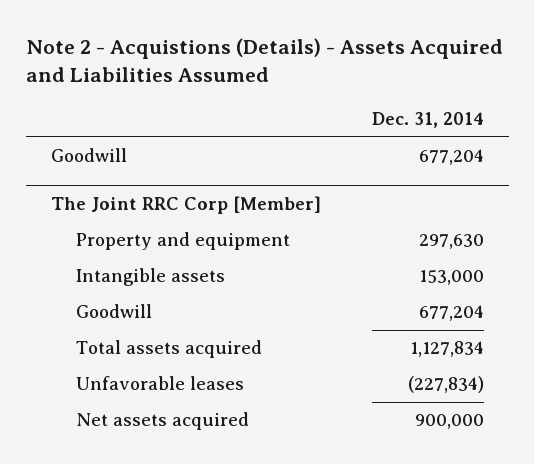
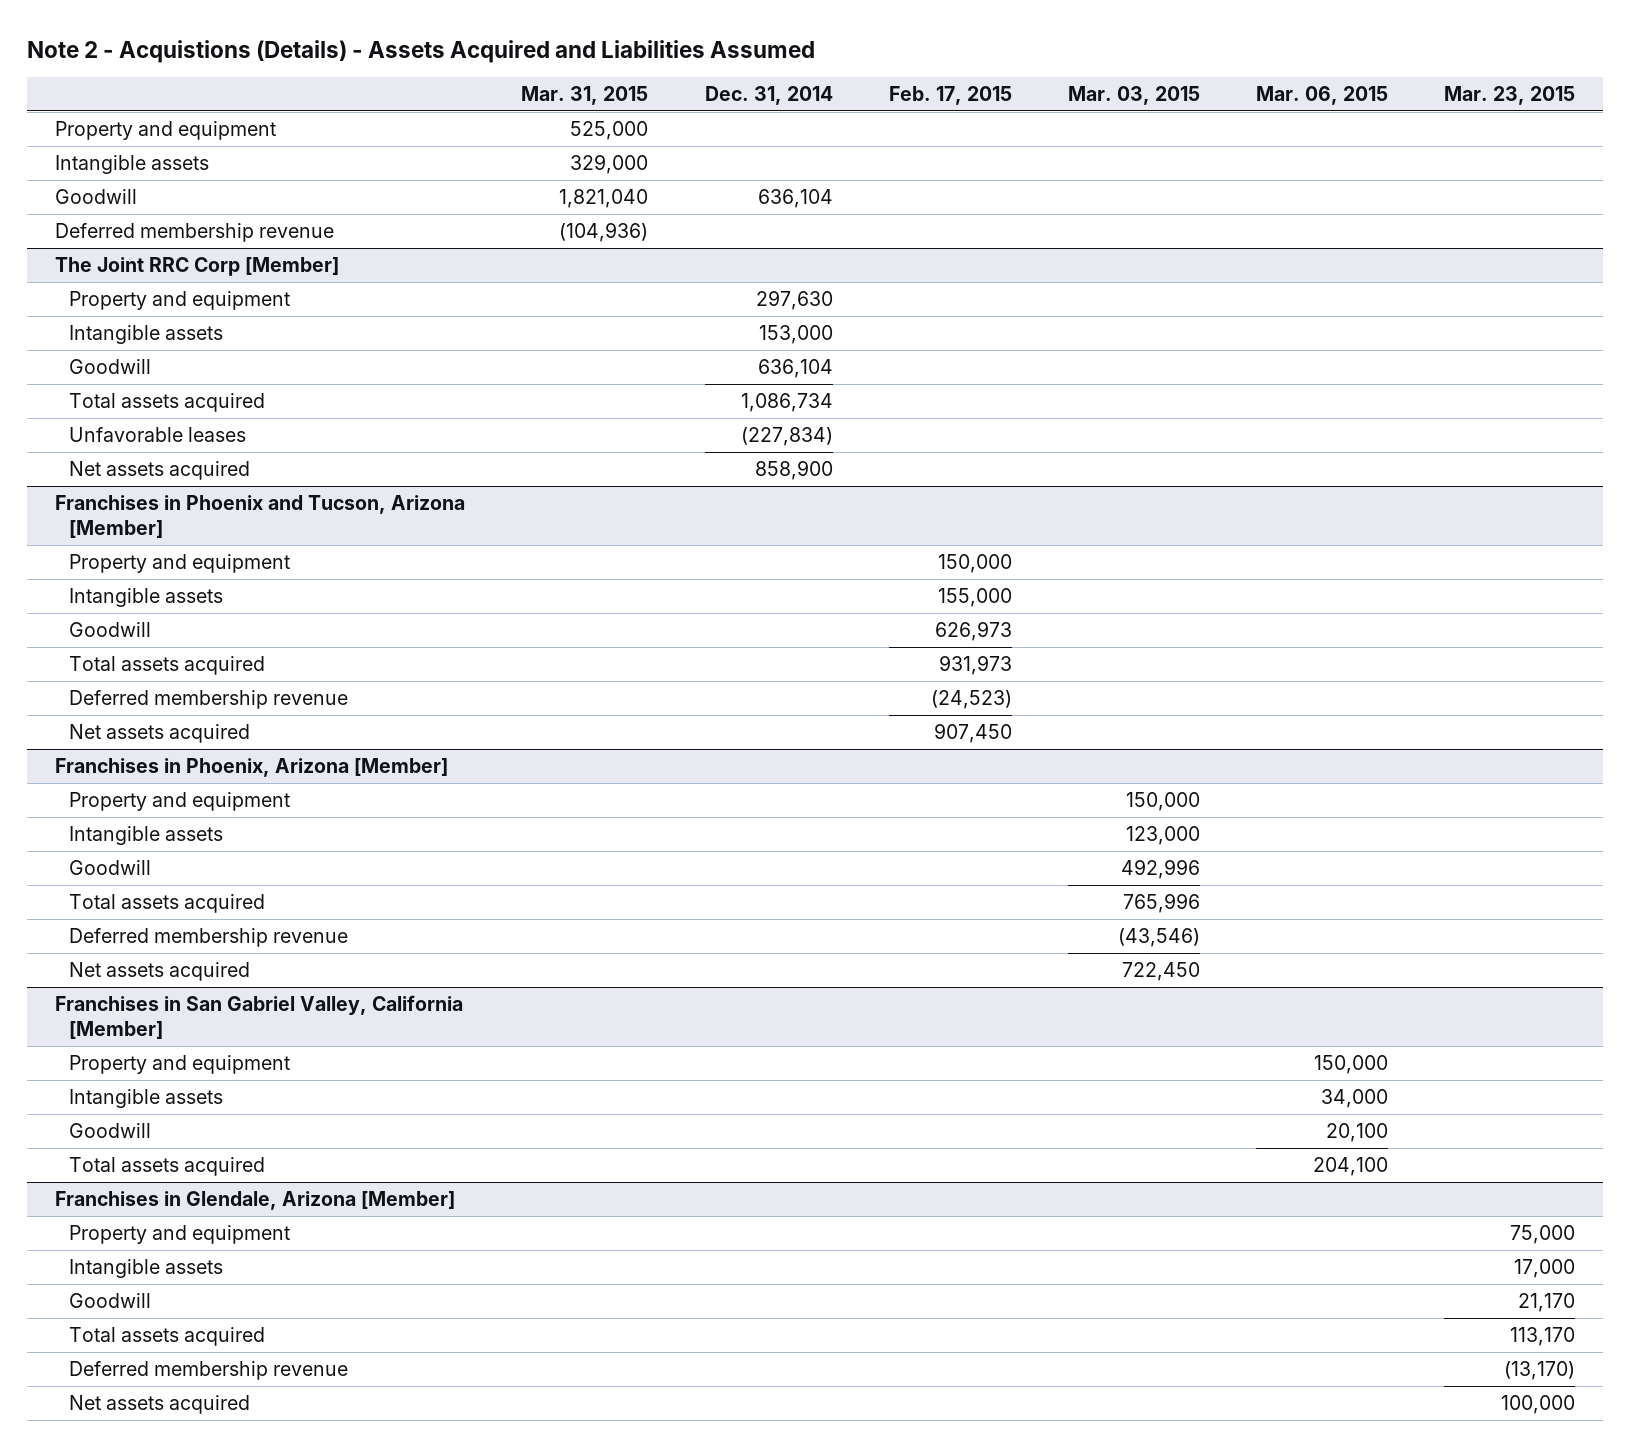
none -> [521,86,649,106] Mar. 31, 2015
none -> [888,86,1012,106] Feb. 17, 2015
none -> [1067,86,1200,106] Mar. 03, 2015
none -> [1256,86,1389,106] Mar. 06, 2015
none -> [1444,86,1576,106] Mar. 23, 2015
none -> [55,120,277,140] Property and equipment
none -> [55,154,210,174] Intangible assets
[418,149,484,166] 677,204 -> [757,188,833,208] 636,104
none -> [55,222,335,242] Deferred membership revenue
[418,305,484,322] 677,204 -> [757,358,833,378] 636,104
[409,341,484,358] 1,127,834 -> [740,392,833,412] 1,086,734
[414,414,484,430] 900,000 -> [754,459,833,480] 858,900
none -> [55,494,466,539] Franchises in Phoenix and Tucson, Arizona [Member]
none -> [69,553,291,573] Property and equipment
none -> [69,587,224,607] Intangible assets
none -> [69,621,152,637] Goodwill
none -> [69,655,266,675] Total assets acquired
none -> [69,689,349,709] Deferred membership revenue
none -> [69,723,251,743] Net assets acquired
none -> [55,757,449,777] Franchises in Phoenix, Arizona [Member]
none -> [69,791,291,811] Property and equipment
none -> [69,825,224,845] Intangible assets
none -> [69,859,152,875] Goodwill
none -> [69,893,266,913] Total assets acquired
none -> [69,927,349,947] Deferred membership revenue
none -> [69,961,251,981] Net assets acquired
none -> [55,994,464,1040] Franchises in San Gabriel Valley, California [Member]
none -> [69,1054,291,1074] Property and equipment
none -> [69,1088,224,1108] Intangible assets
none -> [69,1122,152,1138] Goodwill
none -> [69,1156,266,1176] Total assets acquired
none -> [55,1190,456,1210] Franchises in Glendale, Arizona [Member]
none -> [69,1224,291,1244] Property and equipment
none -> [69,1258,224,1278] Intangible assets
none -> [69,1292,152,1308] Goodwill
none -> [69,1326,266,1346] Total assets acquired
none -> [69,1360,349,1380] Deferred membership revenue
none -> [69,1394,251,1414] Net assets acquired

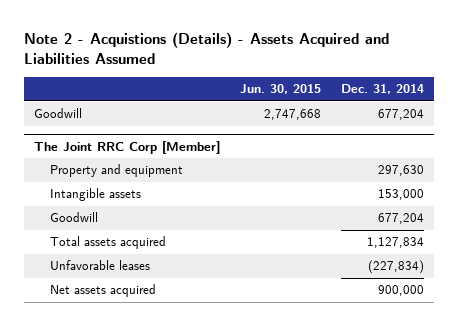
[521,86,649,106] Mar. 31, 2015 -> none
[888,86,1012,106] Feb. 17, 2015 -> none
[1067,86,1200,106] Mar. 03, 2015 -> none
[1256,86,1389,106] Mar. 06, 2015 -> none
[1444,86,1576,106] Mar. 23, 2015 -> none
none -> [240,84,322,95] Jun. 30, 2015
[55,120,277,140] Property and equipment -> none
[55,154,210,174] Intangible assets -> none
[55,222,335,242] Deferred membership revenue -> none
[757,188,833,208] 636,104 -> [378,109,425,121] 677,204
[757,358,833,378] 636,104 -> [378,213,425,225] 677,204
[740,392,833,412] 1,086,734 -> [367,237,425,249] 1,127,834
[55,494,466,539] Franchises in Phoenix and Tucson, Arizona [Member] -> none
[69,553,291,573] Property and equipment -> none
[69,587,224,607] Intangible assets -> none
[69,621,152,637] Goodwill -> none
[69,655,266,675] Total assets acquired -> none
[69,689,349,709] Deferred membership revenue -> none
[69,723,251,743] Net assets acquired -> none
[55,757,449,777] Franchises in Phoenix, Arizona [Member] -> none
[69,791,291,811] Property and equipment -> none
[69,825,224,845] Intangible assets -> none
[69,859,152,875] Goodwill -> none
[69,893,266,913] Total assets acquired -> none
[69,927,349,947] Deferred membership revenue -> none
[69,961,251,981] Net assets acquired -> none
[55,994,464,1040] Franchises in San Gabriel Valley, California [Member] -> none
[69,1054,291,1074] Property and equipment -> none
[69,1088,224,1108] Intangible assets -> none
[69,1122,152,1138] Goodwill -> none
[69,1156,266,1176] Total assets acquired -> none
[55,1190,456,1210] Franchises in Glendale, Arizona [Member] -> none
[69,1224,291,1244] Property and equipment -> none
[69,1258,224,1278] Intangible assets -> none
[69,1292,152,1308] Goodwill -> none
[69,1326,266,1346] Total assets acquired -> none
[69,1360,349,1380] Deferred membership revenue -> none
[69,1394,251,1414] Net assets acquired -> none
[754,459,833,480] 858,900 -> [378,285,425,297] 900,000

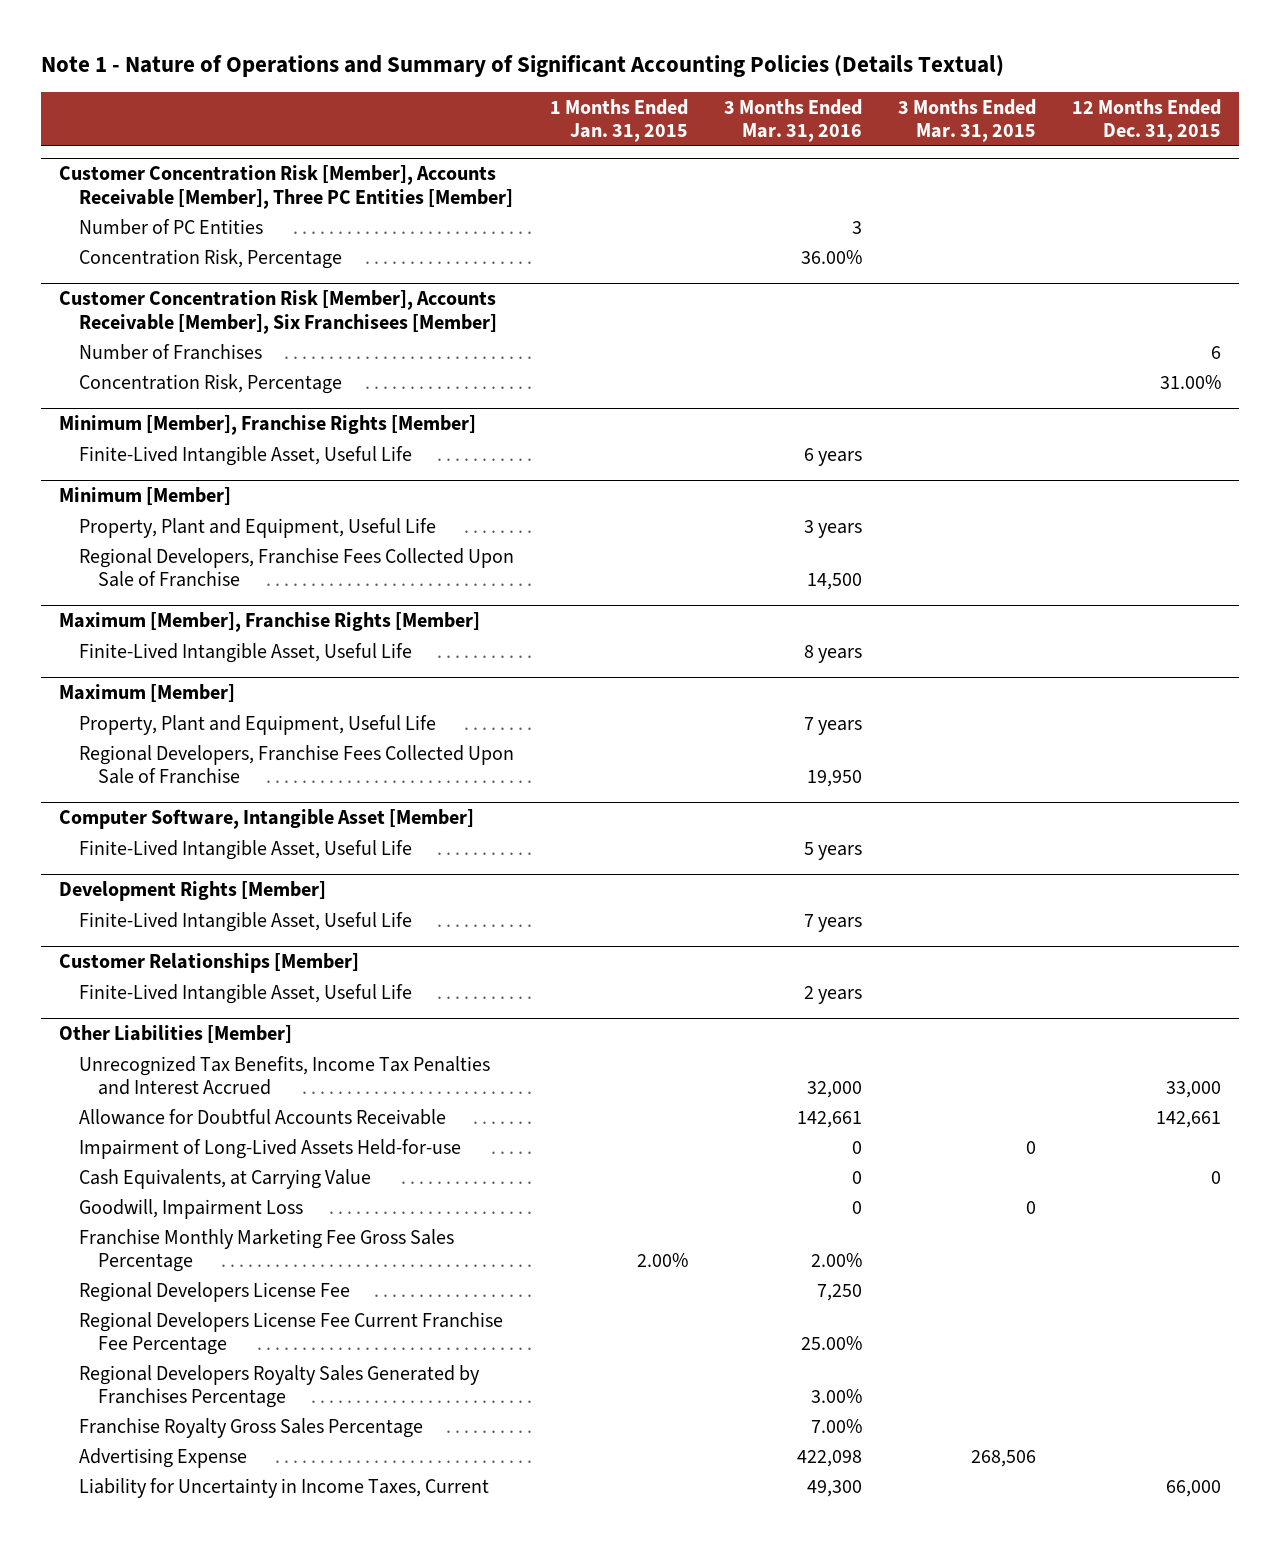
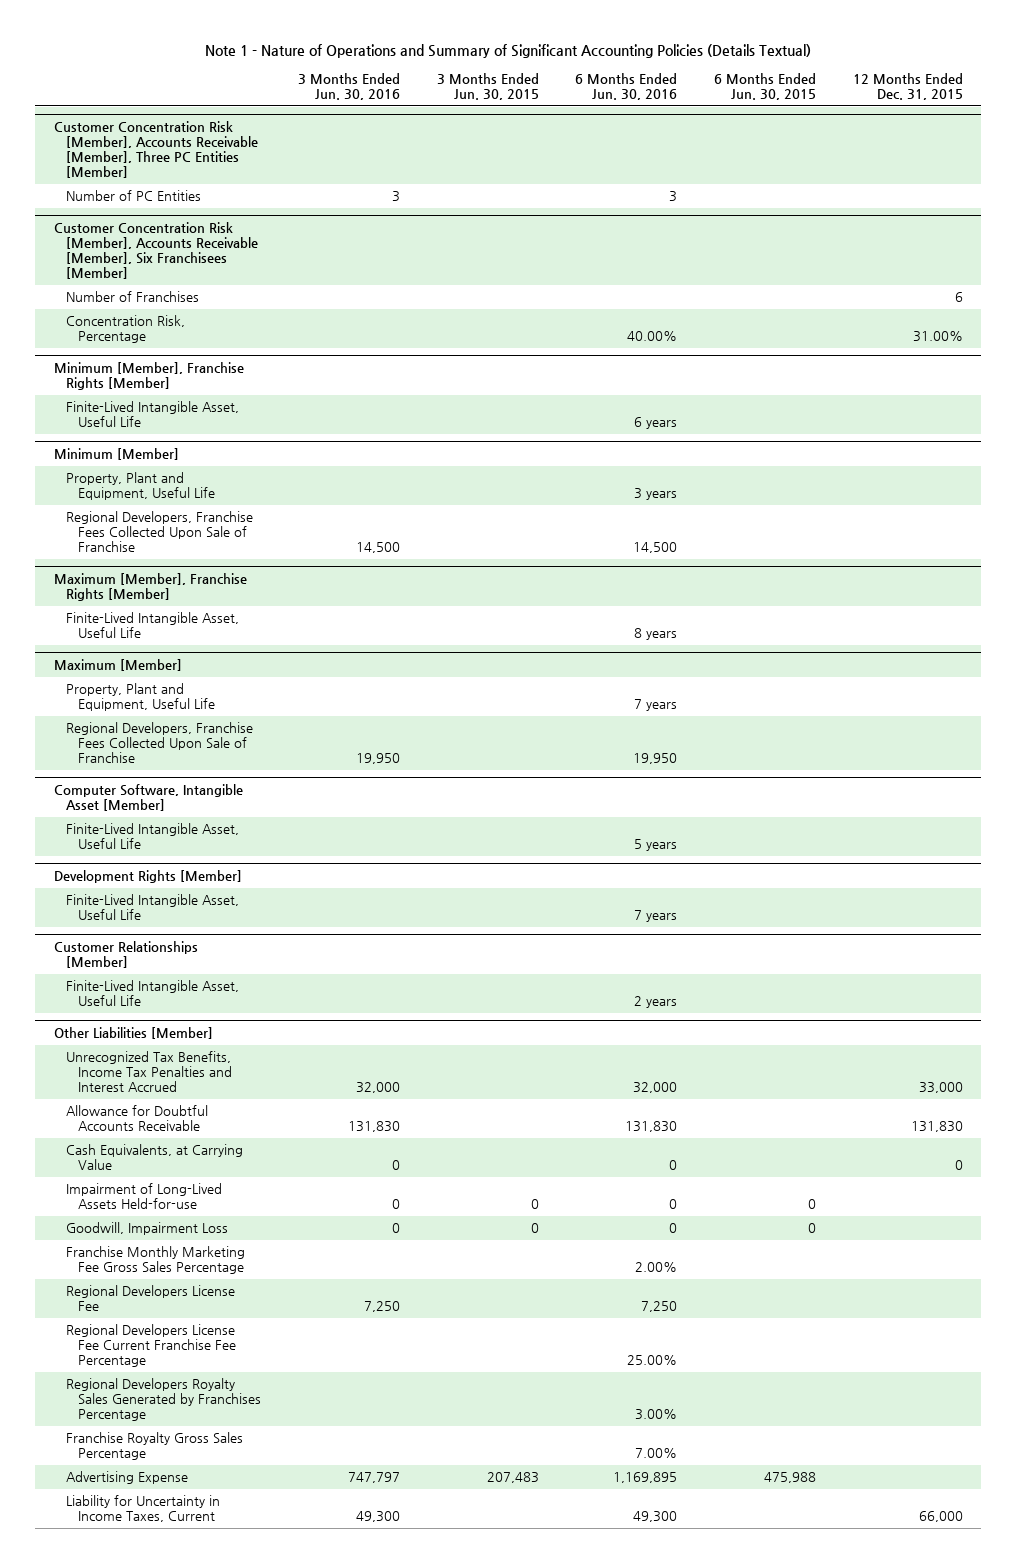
[549,98,688,143] 1 Months Ended Jan. 31, 2015 -> none
[723,98,862,143] 3 Months Ended Mar. 31, 2016 -> none
[897,98,1036,143] 3 Months Ended Mar. 31, 2015 -> none
none -> [297,73,400,101] 3 Months Ended Jun. 30, 2016
none -> [436,73,539,101] 3 Months Ended Jun. 30, 2015
none -> [575,73,678,101] 6 Months Ended Jun. 30, 2016
none -> [714,73,817,101] 6 Months Ended Jun. 30, 2015
[78,248,342,269] Concentration Risk, Percentage -> none
[1155,1110,1221,1128] 142,661 -> [910,1121,963,1133] 131,830
[78,1138,461,1159] Impairment of Long-Lived Assets Held-for-use -> [66,1183,223,1210] Impairment of Long-Lived Assets Held-for-use

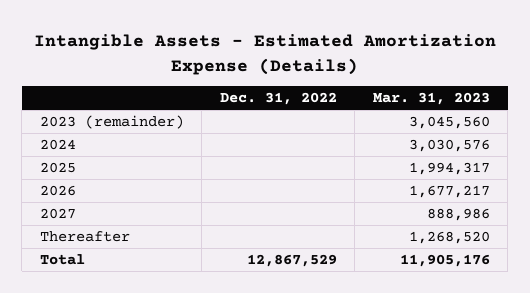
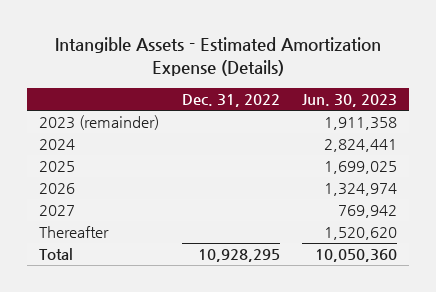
[372,92,490,106] Mar. 31, 2023 -> none
none -> [302,94,398,108] Jun. 30, 2023
[246,254,337,268] 12,867,529 -> [197,249,280,263] 10,928,295

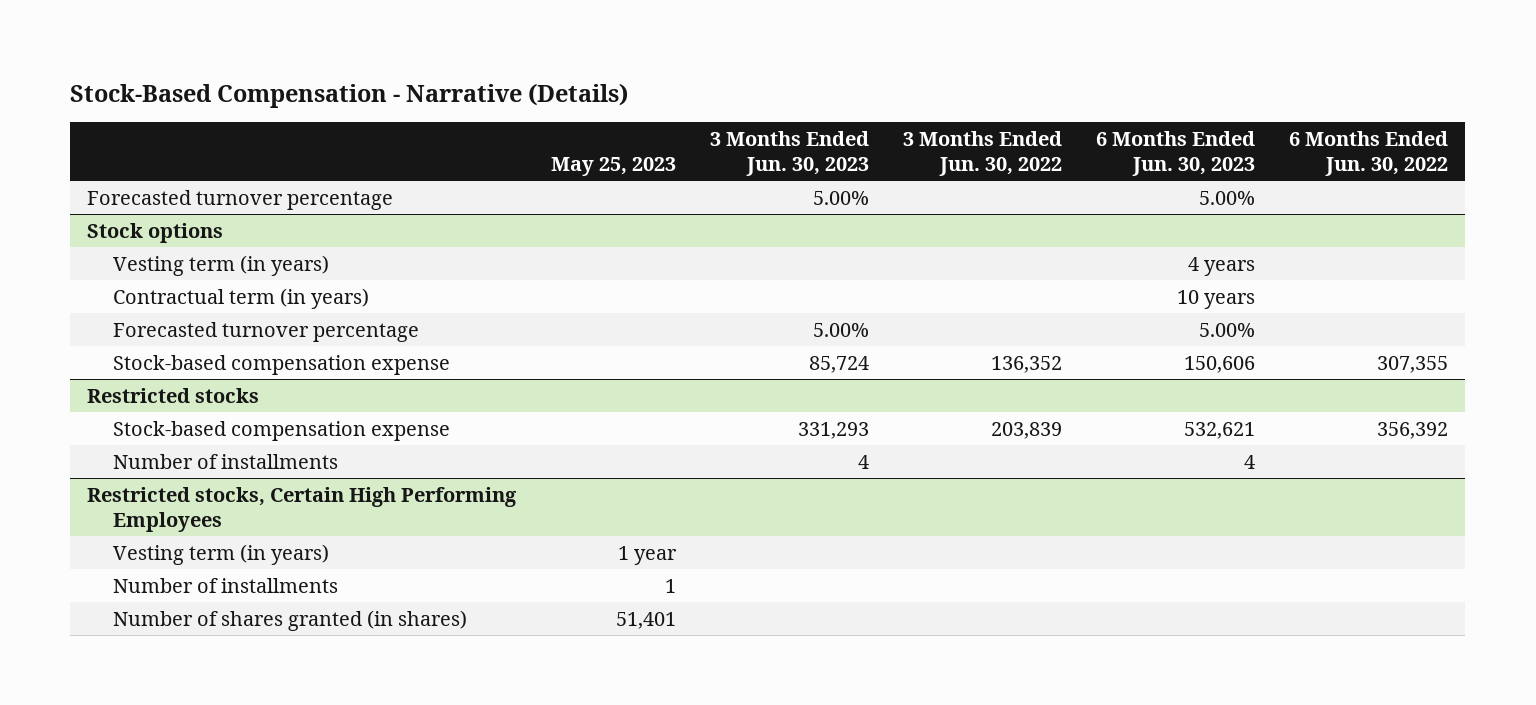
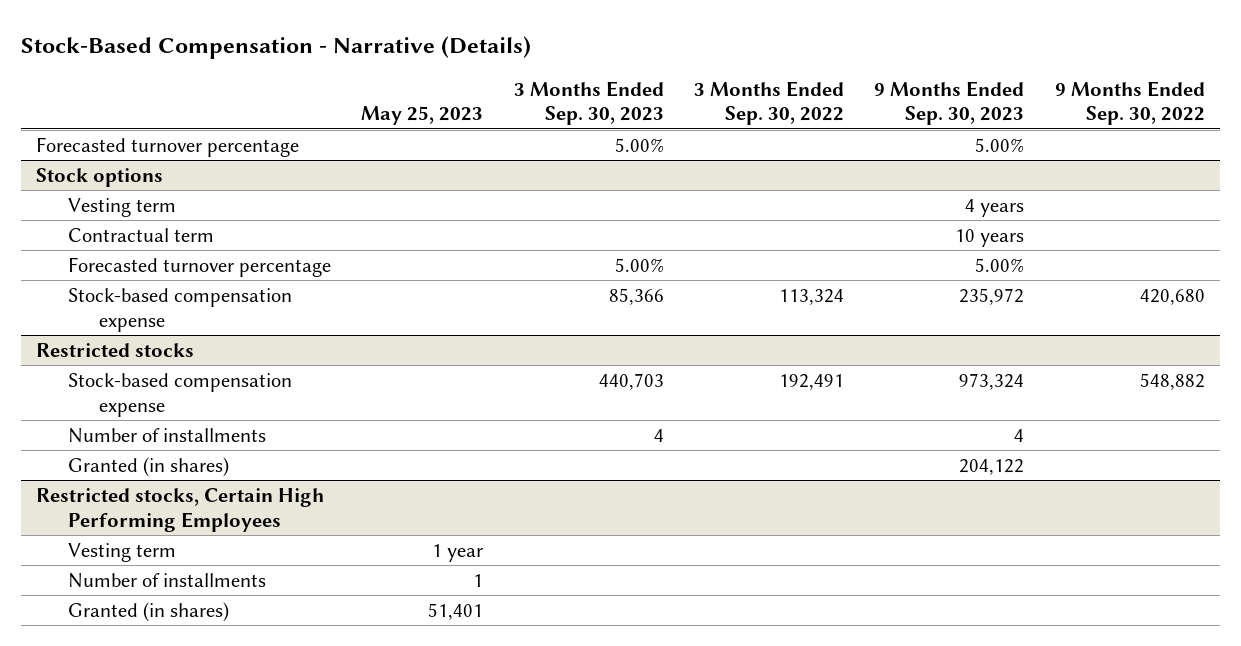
[709,131,869,177] 3 Months Ended Jun. 30, 2023 -> none
[902,131,1062,177] 3 Months Ended Jun. 30, 2022 -> none
[1096,131,1256,177] 6 Months Ended Jun. 30, 2023 -> none
[1289,131,1449,177] 6 Months Ended Jun. 30, 2022 -> none
none -> [513,80,664,126] 3 Months Ended Sep. 30, 2023
none -> [693,80,844,126] 3 Months Ended Sep. 30, 2022
none -> [874,80,1025,126] 9 Months Ended Sep. 30, 2023
none -> [1054,80,1205,126] 9 Months Ended Sep. 30, 2022
[112,254,329,276] Vesting term (in years) -> [67,197,176,217] Vesting term
[112,287,369,309] Contractual term (in years) -> [67,227,214,242] Contractual term
none -> [67,456,229,477] Granted (in shares)
[112,543,329,565] Vesting term (in years) -> [67,542,176,562] Vesting term
[112,609,467,631] Number of shares granted (in shares) -> [67,601,229,622] Granted (in shares)

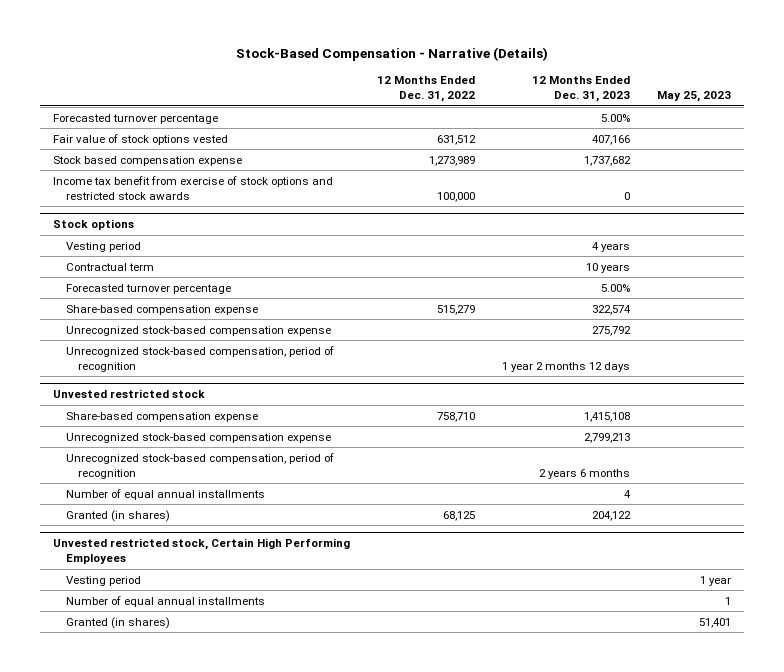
[513,80,664,126] 3 Months Ended Sep. 30, 2023 -> none
[693,80,844,126] 3 Months Ended Sep. 30, 2022 -> none
[874,80,1025,126] 9 Months Ended Sep. 30, 2023 -> none
[1054,80,1205,126] 9 Months Ended Sep. 30, 2022 -> none
none -> [377,76,476,103] 12 Months Ended Dec. 31, 2022
none -> [531,76,630,103] 12 Months Ended Dec. 31, 2023
none -> [53,133,229,145] Fair value of stock options vested
none -> [53,155,243,166] Stock based compensation expense
none -> [53,175,334,200] Income tax benefit from exercise of stock options and restricted stock awards
[67,197,176,217] Vesting term -> [65,241,141,252] Vesting period
[67,287,292,332] Stock-based compensation expense -> [65,304,258,315] Share-based compensation expense
none -> [65,325,331,336] Unrecognized stock-based compensation expense
none -> [65,345,334,372] Unrecognized stock-based compensation, period of recognition
[36,342,195,357] Restricted stocks -> [53,389,206,399] Unvested restricted stock
[67,372,292,417] Stock-based compensation expense -> [65,411,258,422] Share-based compensation expense
none -> [65,432,331,443] Unrecognized stock-based compensation expense
none -> [65,452,334,479] Unrecognized stock-based compensation, period of recognition
[67,427,266,443] Number of installments -> [65,488,265,500] Number of equal annual installments
[36,487,325,532] Restricted stocks, Certain High Performing Employees -> [53,538,351,565] Unvested restricted stock, Certain High Performing Employees
[67,542,176,562] Vesting term -> [65,575,141,586] Vesting period
[67,572,266,588] Number of installments -> [65,595,265,607] Number of equal annual installments

